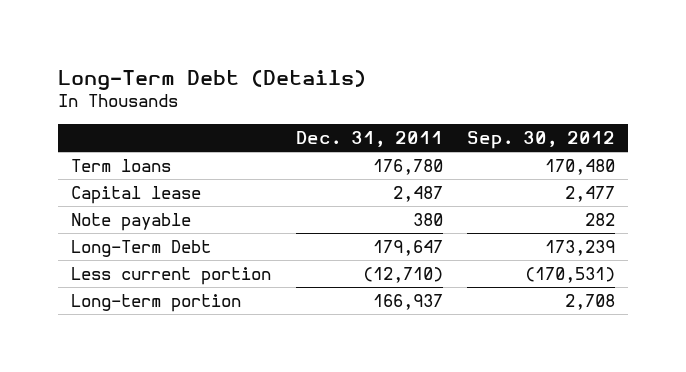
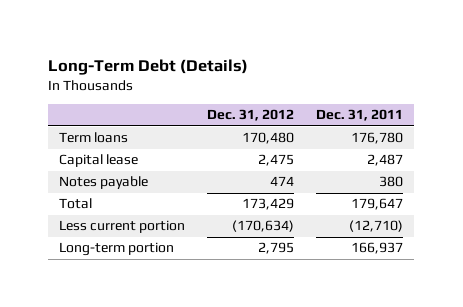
[467,131,616,150] Sep. 30, 2012 -> none
none -> [207,109,295,122] Dec. 31, 2012
[70,212,191,231] Note payable -> [59,176,149,190] Notes payable
[70,239,211,257] Long-Term Debt -> [59,198,93,210] Total

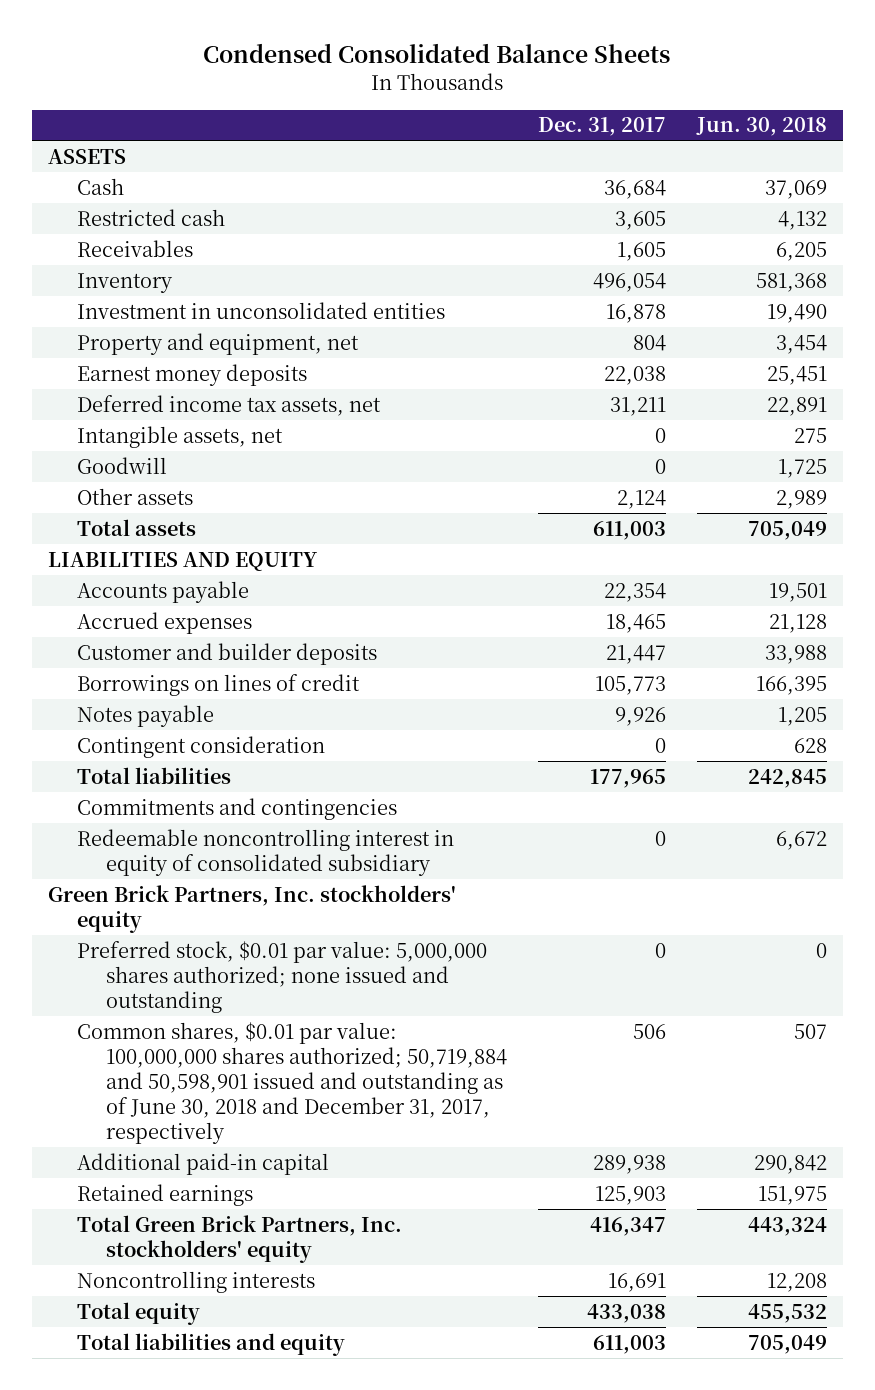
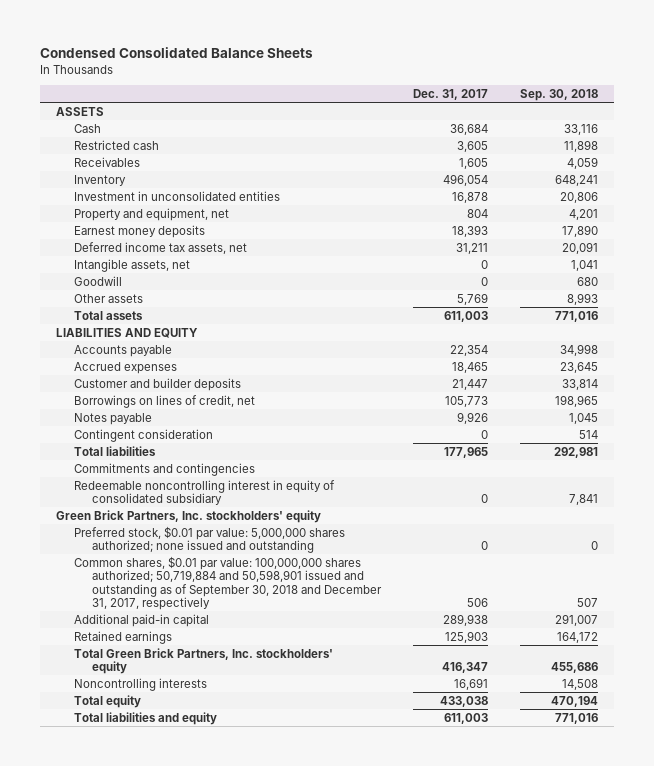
[696,117,828,137] Jun. 30, 2018 -> none
none -> [519,89,598,102] Sep. 30, 2018
[604,365,667,385] 22,038 -> [451,224,488,237] 18,393
[617,489,667,509] 2,124 -> [456,292,488,305] 5,769
[77,673,361,696] Borrowings on lines of credit -> [73,394,255,408] Borrowings on lines of credit, net
[77,1021,508,1144] Common shares, $0.01 par value: 100,000,000 shares authorized; 50,719,884 and 50,598,901 issued and outstanding as of June 30, 2018 and December 31, 2017, respectively -> [73,555,382,611] Common shares, $0.01 par value: 100,000,000 shares authorized; 50,719,884 and 50,598,901 issued and outstanding as of September 30, 2018 and December 31, 2017, respectively

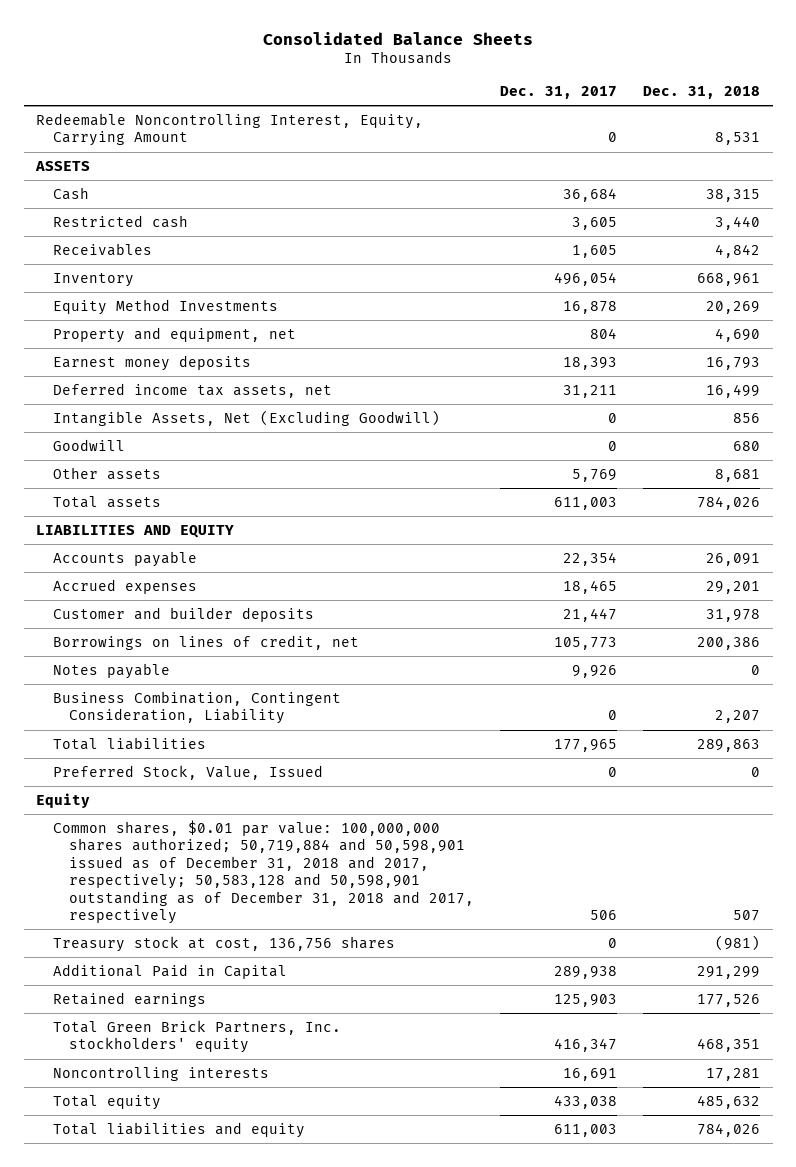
[40,47,314,59] Condensed Consolidated Balance Sheets -> [263,31,534,45] Consolidated Balance Sheets
[519,89,598,102] Sep. 30, 2018 -> none
none -> [642,86,760,100] Dec. 31, 2018
none -> [36,112,424,147] Redeemable Noncontrolling Interest, Equity, Carrying Amount
[73,190,280,201] Investment in unconsolidated entities -> [52,298,278,315] Equity Method Investments
[73,258,190,272] Intangible assets, net -> [52,409,440,426] Intangible Assets, Net (Excluding Goodwill)
[73,428,213,442] Contingent consideration -> [52,690,341,725] Business Combination, Contingent Consideration, Liability
[73,462,255,476] Commitments and contingencies -> none
[73,479,335,506] Redeemable noncontrolling interest in equity of consolidated subsidiary -> none
[56,509,322,523] Green Brick Partners, Inc. stockholders' equity -> none
[73,525,345,554] Preferred stock, $0.01 par value: 5,000,000 shares authorized; none issued and outstanding -> [52,764,323,780] Preferred Stock, Value, Issued
none -> [36,792,91,808] Equity
[73,555,382,611] Common shares, $0.01 par value: 100,000,000 shares authorized; 50,719,884 and 50,598,901 issued and outstanding as of September 30, 2018 and December 31, 2017, respectively -> [52,819,475,925] Common shares, $0.01 par value: 100,000,000 shares authorized; 50,719,884 and 50,598,901 issued as of December 31, 2018 and 2017, respectively; 50,583,128 and 50,598,901 outstanding as of December 31, 2018 and 2017, respectively
none -> [52,935,395,952] Treasury stock at cost, 136,756 shares
[73,613,209,627] Additional paid-in capital -> [52,963,287,979] Additional Paid in Capital

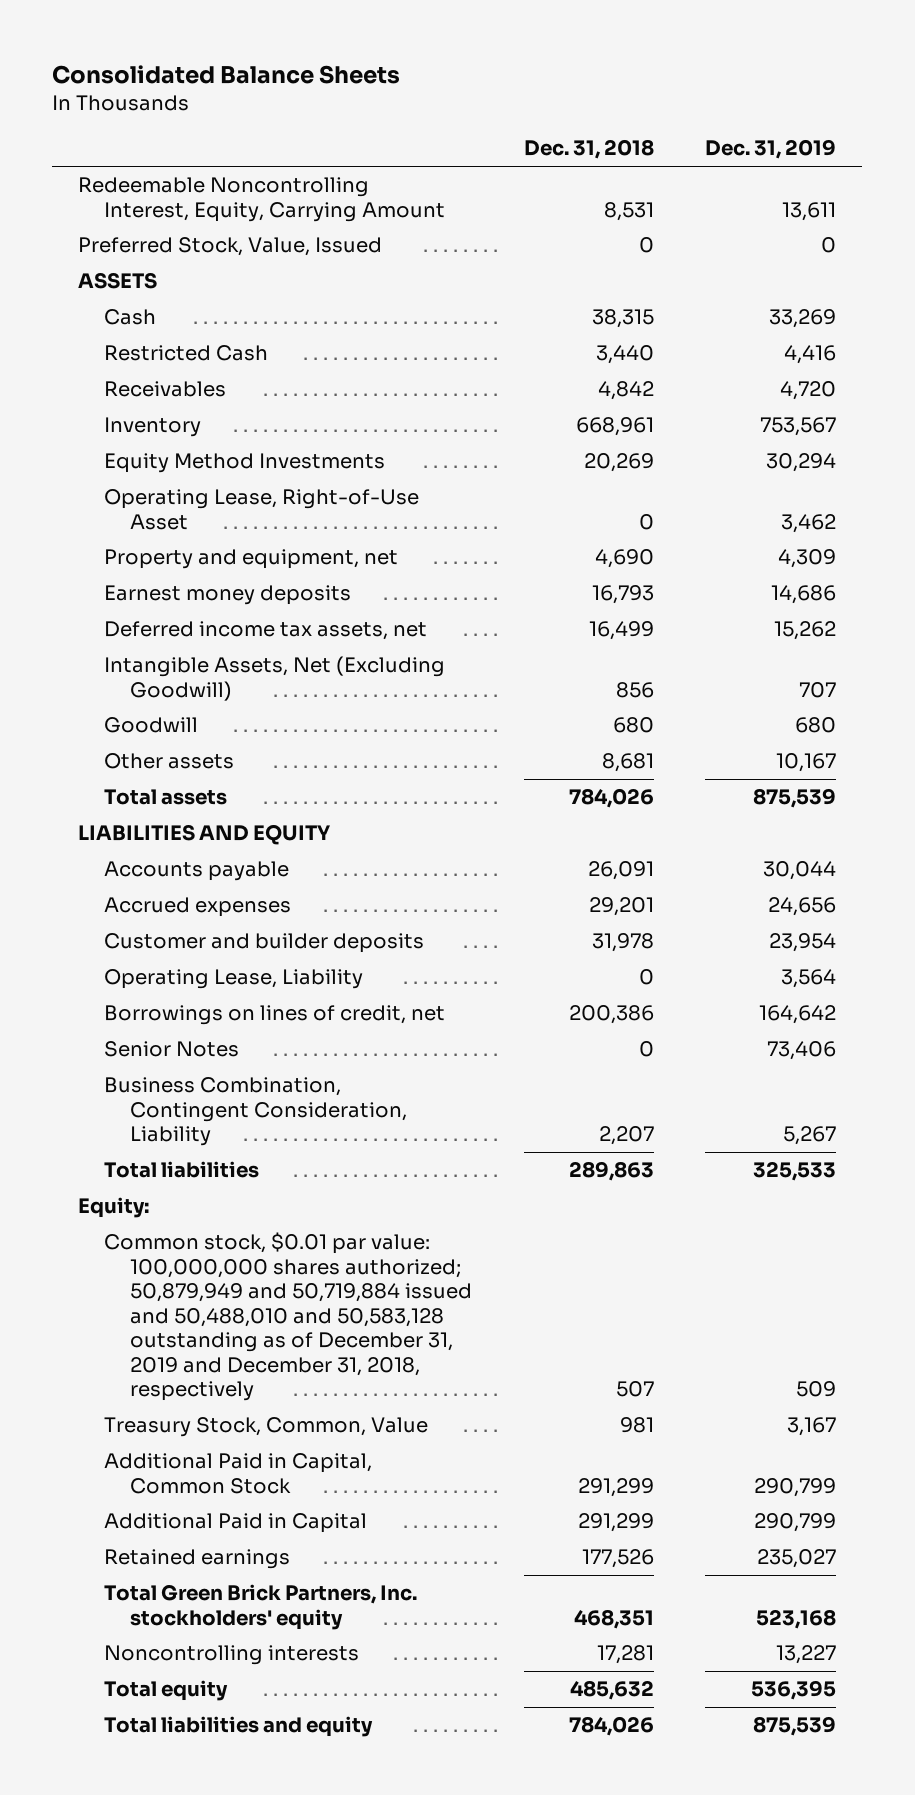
[499,86,617,100] Dec. 31, 2017 -> none
none -> [705,139,837,160] Dec. 31, 2019
[52,764,323,780] Preferred Stock, Value, Issued -> [78,237,383,257] Preferred Stock, Value, Issued
[52,214,188,228] Restricted cash -> [104,345,269,362] Restricted Cash
none -> [104,489,420,530] Operating Lease, Right-of-Use Asset
none -> [104,969,364,990] Operating Lease, Liability
[52,662,170,679] Notes payable -> none
none -> [104,1041,240,1058] Senior Notes
[52,935,395,952] Treasury stock at cost, 136,756 shares -> none
[36,792,91,808] Equity -> [78,1197,150,1219] Equity:
[52,819,475,925] Common shares, $0.01 par value: 100,000,000 shares authorized; 50,719,884 and 50,598,901 issued as of December 31, 2018 and 2017, respectively; 50,583,128 and 50,598,901 outstanding as of December 31, 2018 and 2017, respectively -> [104,1232,473,1402] Common stock, $0.01 par value: 100,000,000 shares authorized; 50,879,949 and 50,719,884 issued and 50,488,010 and 50,583,128 outstanding as of December 31, 2019 and December 31, 2018, respectively
none -> [104,1417,429,1438] Treasury Stock, Common, Value
none -> [104,1453,373,1494] Additional Paid in Capital, Common Stock

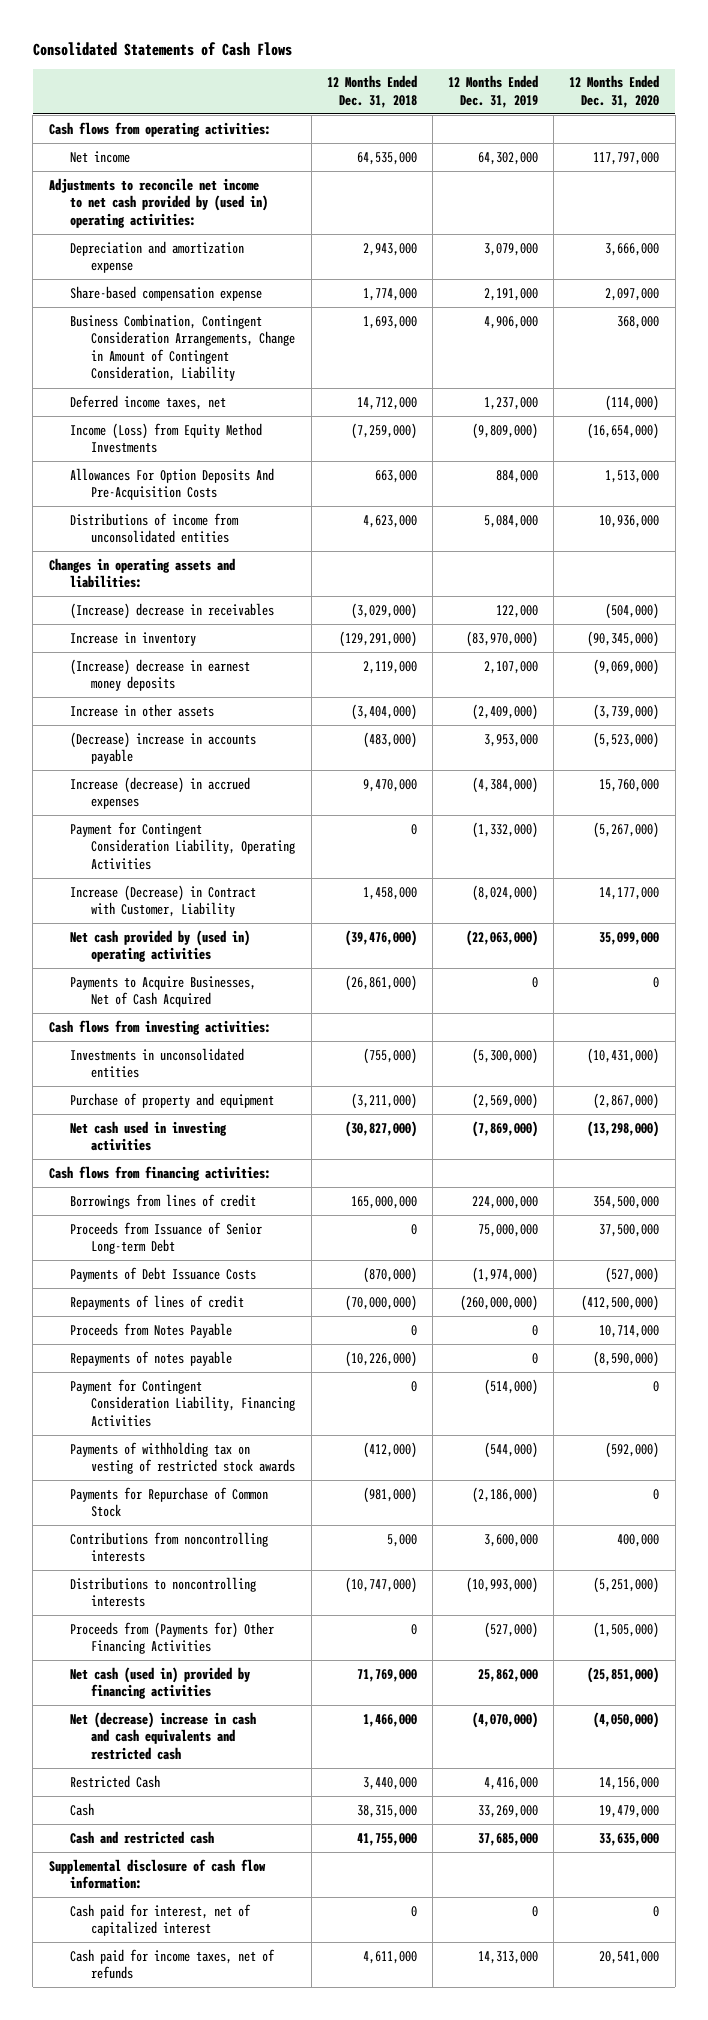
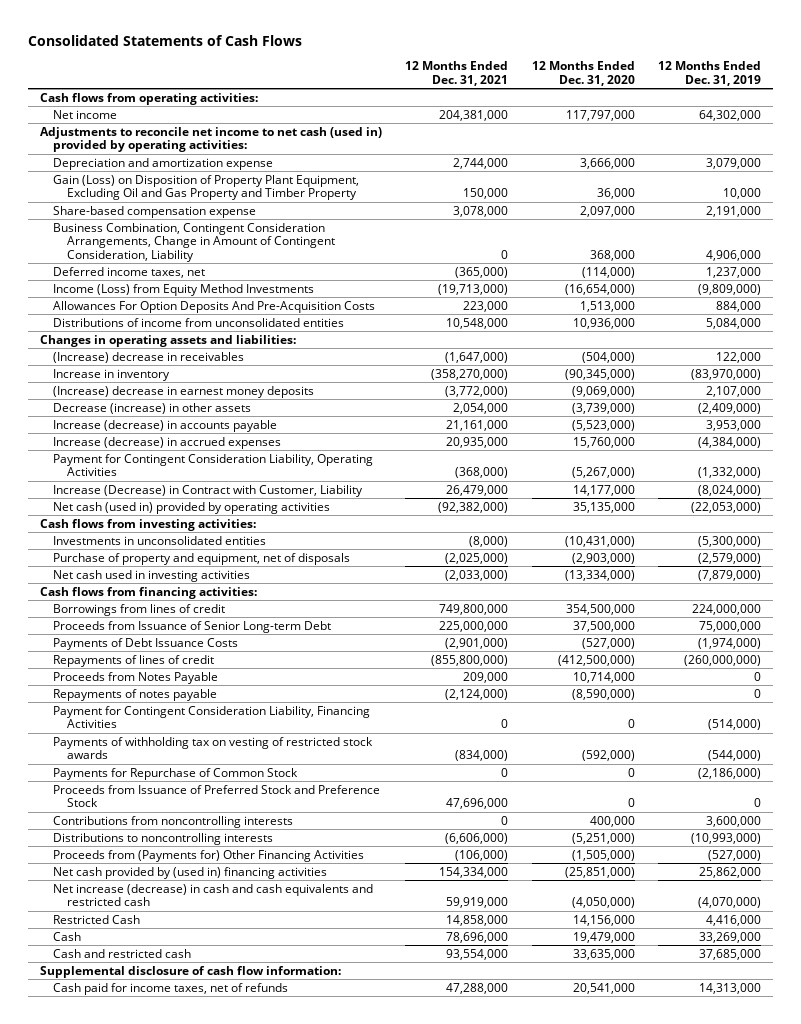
[326,75,417,108] 12 Months Ended Dec. 31, 2018 -> none
none -> [405,61,509,87] 12 Months Ended Dec. 31, 2021
[48,177,268,228] Adjustments to reconcile net income to net cash provided by (used in) operating activities: -> [39,126,382,153] Adjustments to reconcile net income to net cash (used in) provided by operating activities:
none -> [53,174,360,201] Gain (Loss) on Disposition of Property Plant Equipment, Excluding Oil and Gas Property and Timber Property
[69,703,214,717] Increase in other assets -> [53,402,252,414] Decrease (increase) in other assets
[69,731,256,765] (Decrease) increase in accounts payable -> [53,419,278,432] Increase (decrease) in accounts payable
[69,975,256,1008] Payments to Acquire Businesses, Net of Cash Acquired -> none
[69,929,250,963] Net cash provided by (used in) operating activities -> [53,501,331,514] Net cash (used in) provided by operating activities
[466,929,539,946] (22,063,000) -> [690,501,761,513] (22,053,000)
[599,931,660,945] 35,099,000 -> [572,501,635,513] 35,135,000
[69,1092,274,1108] Purchase of property and equipment -> [53,552,351,565] Purchase of property and equipment, net of disposals
[472,1092,539,1109] (2,569,000) -> [697,552,761,564] (2,579,000)
[593,1092,660,1109] (2,867,000) -> [571,552,635,564] (2,903,000)
[472,1120,539,1137] (7,869,000) -> [697,569,761,581] (7,879,000)
[587,1120,660,1137] (13,298,000) -> [564,569,635,581] (13,334,000)
none -> [53,784,381,808] Proceeds from Issuance of Preferred Stock and Preference Stock
[69,1666,250,1700] Net cash (used in) provided by financing activities -> [53,866,328,879] Net cash provided by (used in) financing activities
[69,1711,256,1760] Net (decrease) increase in cash and cash equivalents and restricted cash -> [53,883,374,907] Net increase (decrease) in cash and cash equivalents and restricted cash
[69,1903,251,1937] Cash paid for interest, net of capitalized interest -> none

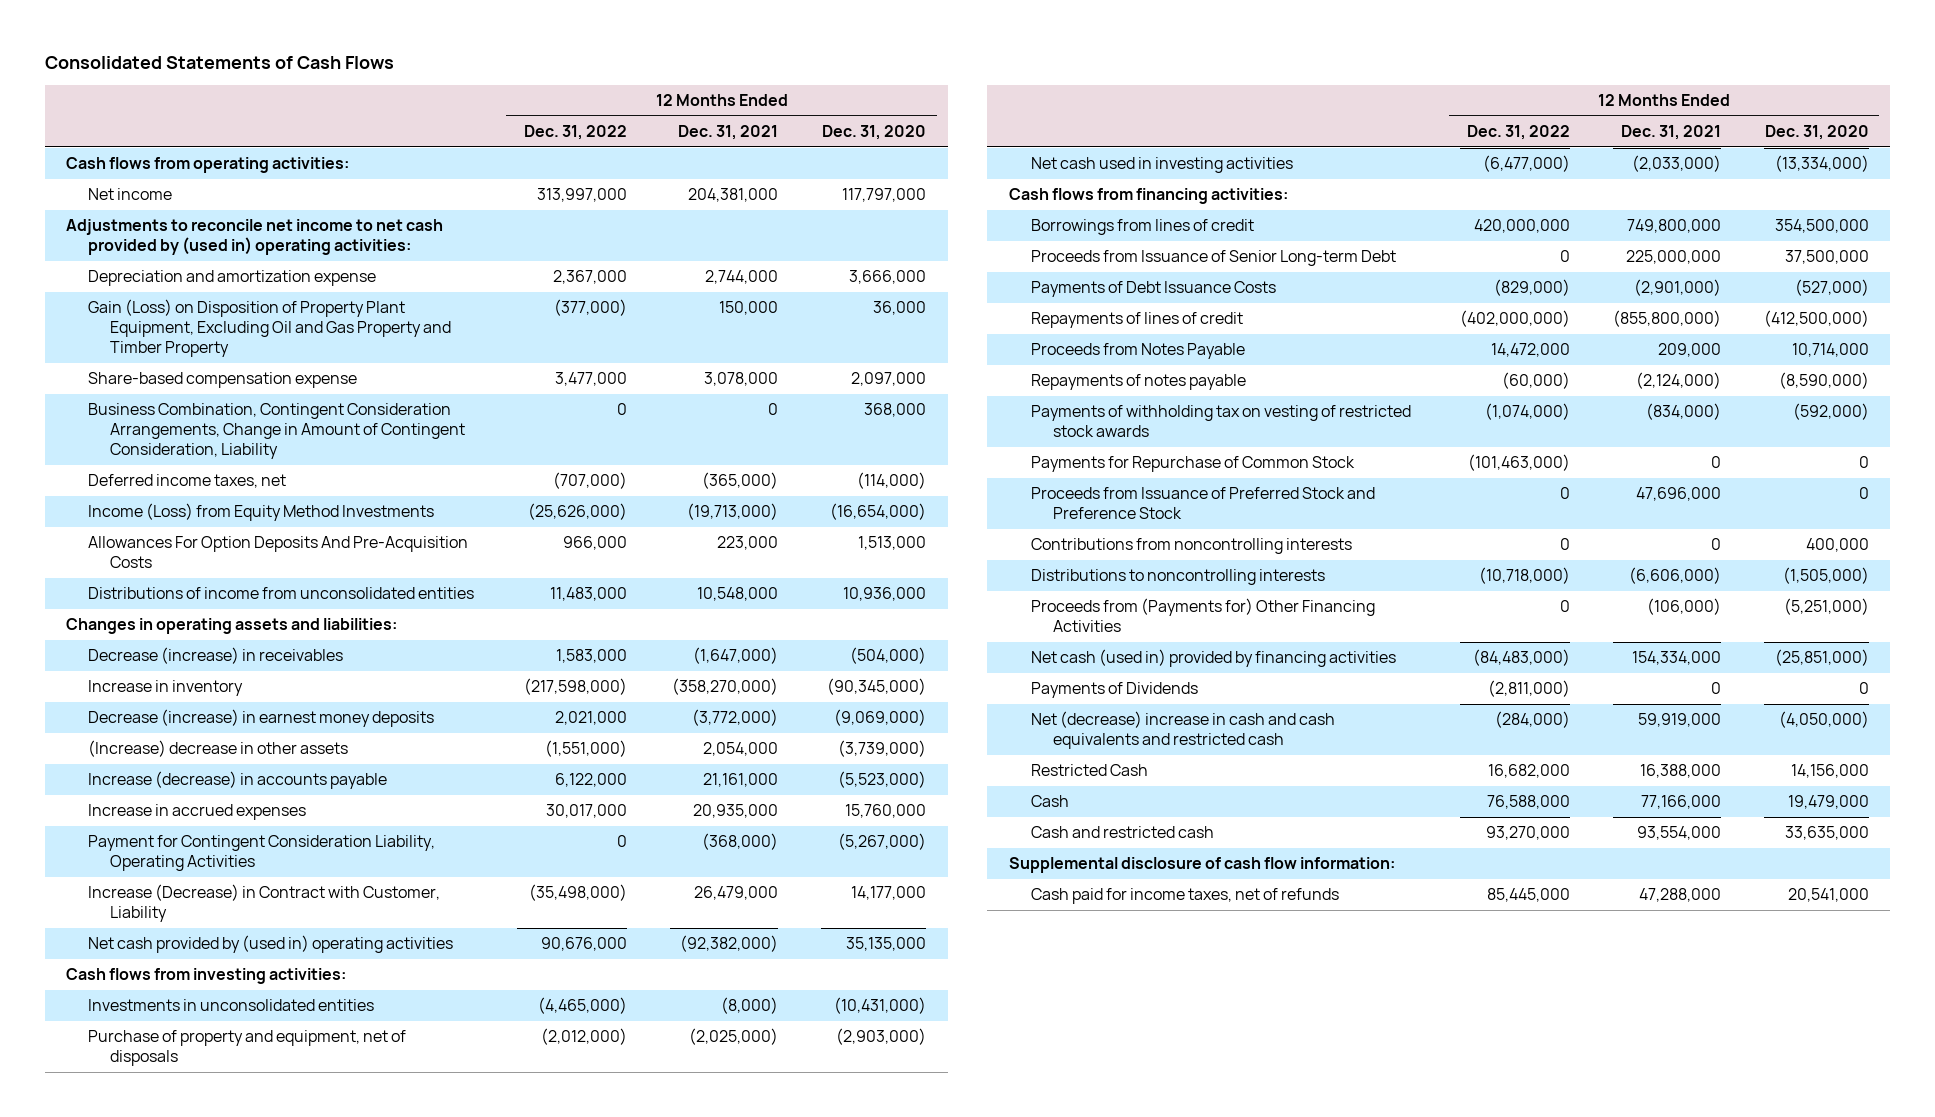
[657,61,761,87] 12 Months Ended Dec. 31, 2019 -> none
none -> [524,125,628,141] Dec. 31, 2022
[39,126,382,153] Adjustments to reconcile net income to net cash (used in) provided by operating activities: -> [66,219,444,256] Adjustments to reconcile net income to net cash provided by (used in) operating activities:
[53,351,245,363] (Increase) decrease in receivables -> [88,647,344,665] Decrease (increase) in receivables
[53,385,315,398] (Increase) decrease in earnest money deposits -> [88,709,435,728] Decrease (increase) in earnest money deposits
[53,402,252,414] Decrease (increase) in other assets -> [88,740,349,758] (Increase) decrease in other assets
[53,436,282,449] Increase (decrease) in accrued expenses -> [88,804,307,821] Increase in accrued expenses
[53,501,331,514] Net cash (used in) provided by operating activities -> [88,935,454,954] Net cash provided by (used in) operating activities
[53,705,371,729] Payment for Contingent Consideration Liability, Financing Activities -> none
[571,832,635,844] (5,251,000) -> [1782,567,1869,585] (1,505,000)
[571,849,635,861] (1,505,000) -> [1783,598,1869,616] (5,251,000)
[53,866,328,879] Net cash provided by (used in) financing activities -> [1030,649,1396,668] Net cash (used in) provided by financing activities
none -> [1030,682,1198,699] Payments of Dividends
[53,883,374,907] Net increase (decrease) in cash and cash equivalents and restricted cash -> [1030,711,1335,750] Net (decrease) increase in cash and cash equivalents and restricted cash
[446,914,509,926] 14,858,000 -> [1639,764,1721,779] 16,388,000
[446,931,509,943] 78,696,000 -> [1640,795,1721,810] 77,166,000

